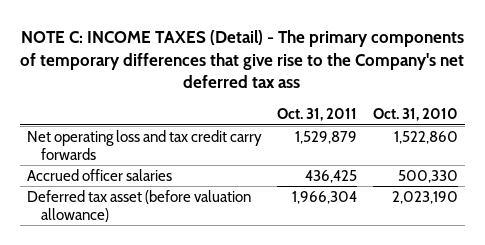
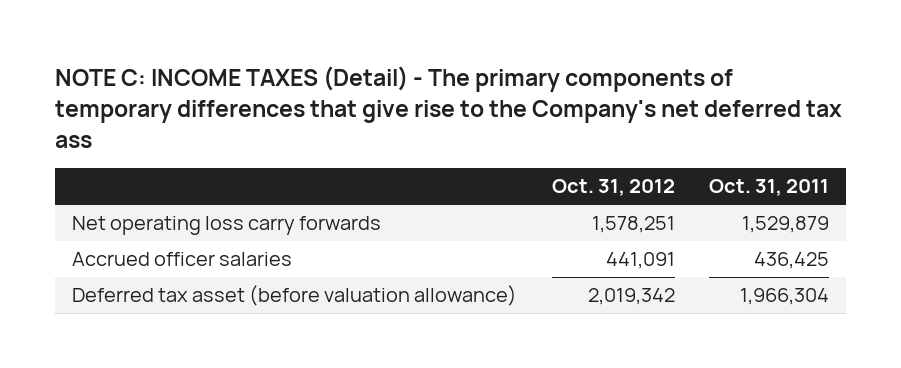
[372,108,458,122] Oct. 31, 2010 -> none
none -> [551,179,675,197] Oct. 31, 2012
[27,129,263,160] Net operating loss and tax credit carry forwards -> [72,216,382,236] Net operating loss carry forwards

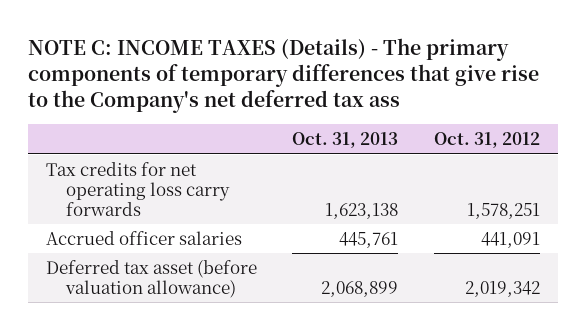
[54,65,842,149] NOTE C: INCOME TAXES (Detail) - The primary components of temporary differences that give rise to the Company's net deferred tax ass -> [28,37,540,114] NOTE C: INCOME TAXES (Details) - The primary components of temporary differences that give rise to the Company's net deferred tax ass
[709,179,830,197] Oct. 31, 2011 -> none
none -> [292,132,399,149] Oct. 31, 2013
[72,216,382,236] Net operating loss carry forwards -> [46,161,230,216] Tax credits for net operating loss carry forwards

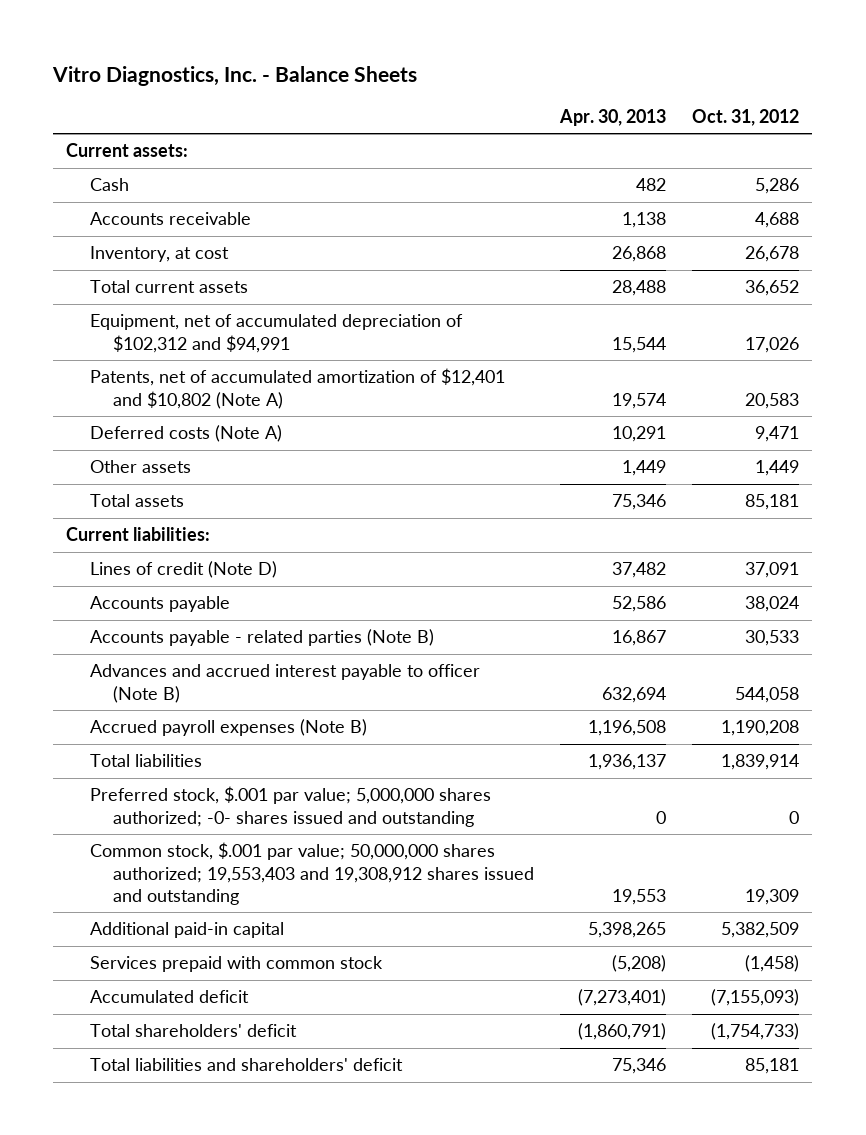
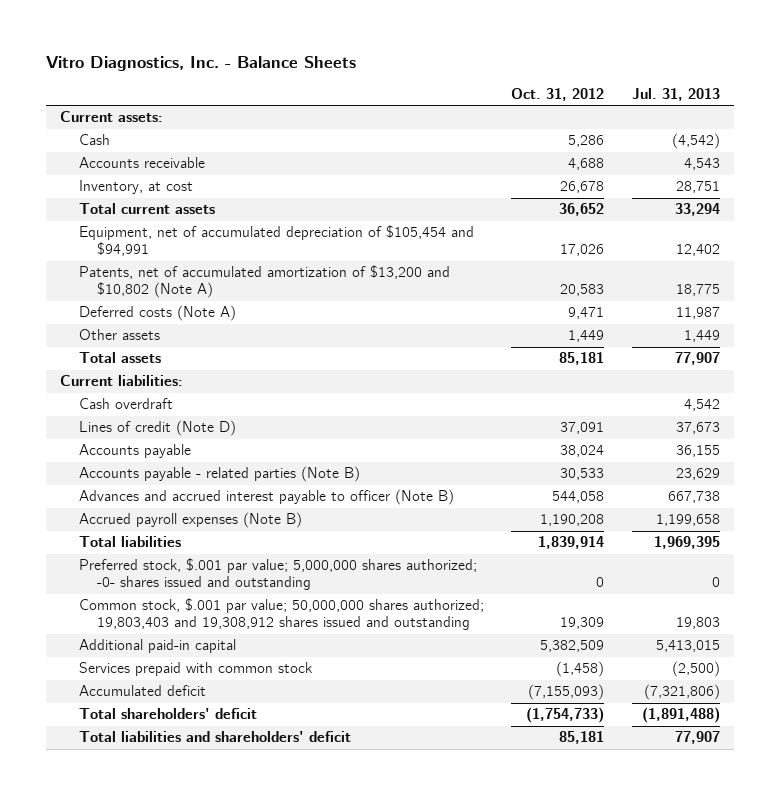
[559,109,667,127] Apr. 30, 2013 -> none
none -> [632,87,721,101] Jul. 31, 2013
[89,314,463,353] Equipment, net of accumulated depreciation of $102,312 and $94,991 -> [78,225,474,257] Equipment, net of accumulated depreciation of $105,454 and $94,991
[89,368,505,409] Patents, net of accumulated amortization of $12,401 and $10,802 (Note A) -> [78,265,450,299] Patents, net of accumulated amortization of $13,200 and $10,802 (Note A)
none -> [78,398,173,410] Cash overdraft
[89,842,534,906] Common stock, $.001 par value; 50,000,000 shares authorized; 19,553,403 and 19,308,912 shares issued and outstanding -> [78,598,484,631] Common stock, $.001 par value; 50,000,000 shares authorized; 19,803,403 and 19,308,912 shares issued and outstanding

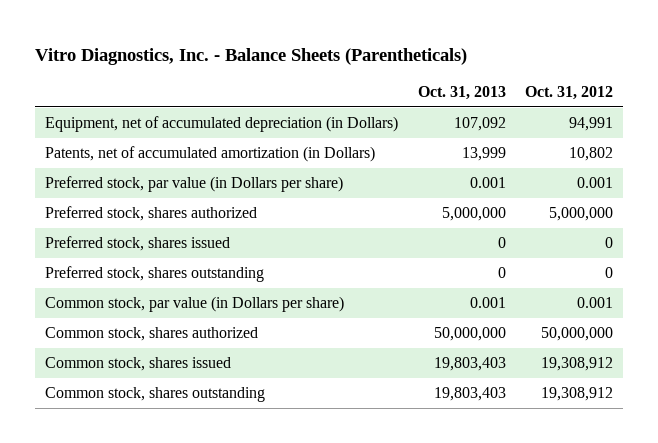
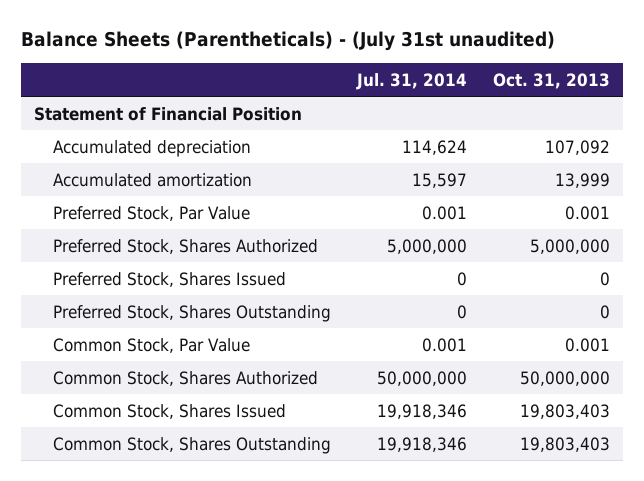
[35,47,468,65] Vitro Diagnostics, Inc. - Balance Sheets (Parentheticals) -> [20,31,555,52] Balance Sheets (Parentheticals) - (July 31st unaudited)
[524,85,613,100] Oct. 31, 2012 -> none
none -> [356,72,468,90] Jul. 31, 2014
none -> [33,106,302,121] Statement of Financial Position
[45,116,399,133] Equipment, net of accumulated depreciation (in Dollars) -> [53,139,252,157] Accumulated depreciation
[45,146,376,163] Patents, net of accumulated amortization (in Dollars) -> [53,172,253,187] Accumulated amortization
[45,176,344,193] Preferred stock, par value (in Dollars per share) -> [53,205,251,221] Preferred Stock, Par Value
[45,206,258,222] Preferred stock, shares authorized -> [53,238,319,254] Preferred Stock, Shares Authorized
[45,236,231,252] Preferred stock, shares issued -> [53,271,287,287] Preferred Stock, Shares Issued
[45,266,265,283] Preferred stock, shares outstanding -> [53,304,332,322] Preferred Stock, Shares Outstanding
[45,296,345,313] Common stock, par value (in Dollars per share) -> [53,337,251,353] Common Stock, Par Value
[45,327,259,342] Common stock, shares authorized -> [53,370,319,386] Common Stock, Shares Authorized
[45,357,232,372] Common stock, shares issued -> [53,403,287,419] Common Stock, Shares Issued
[45,387,266,403] Common stock, shares outstanding -> [53,436,332,454] Common Stock, Shares Outstanding

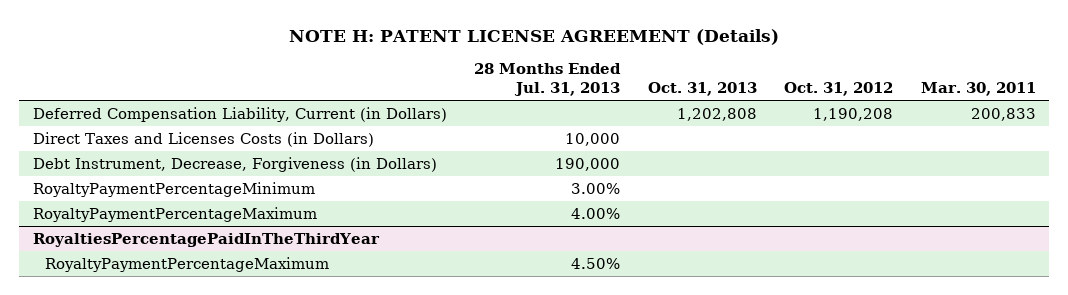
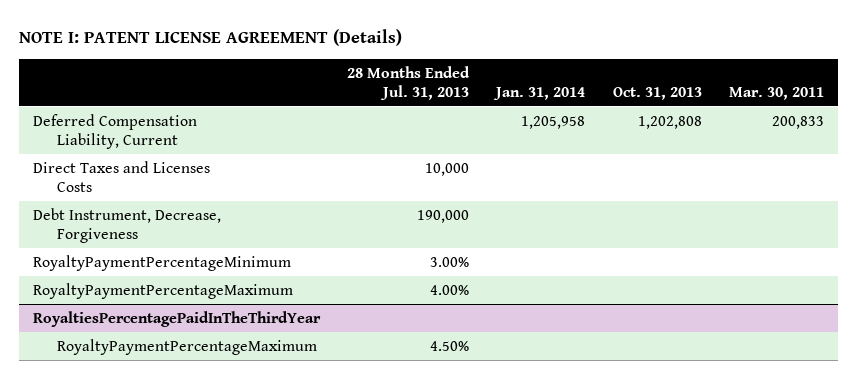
[289,28,780,45] NOTE H: PATENT LICENSE AGREEMENT (Details) -> [19,29,403,47] NOTE I: PATENT LICENSE AGREEMENT (Details)
[784,82,894,97] Oct. 31, 2012 -> none
none -> [493,86,586,100] Jan. 31, 2014
[32,106,447,122] Deferred Compensation Liability, Current (in Dollars) -> [32,113,197,149] Deferred Compensation Liability, Current
[32,131,374,147] Direct Taxes and Licenses Costs (in Dollars) -> [32,160,210,192] Direct Taxes and Licenses Costs
[32,156,437,172] Debt Instrument, Decrease, Forgiveness (in Dollars) -> [32,207,221,243] Debt Instrument, Decrease, Forgiveness

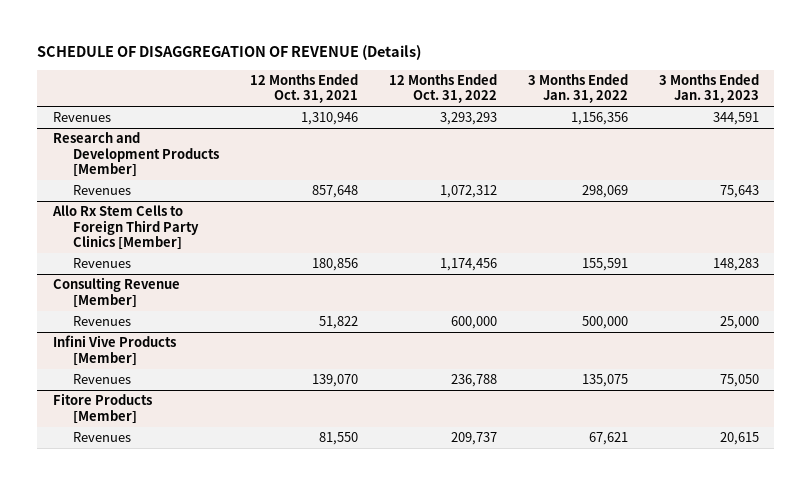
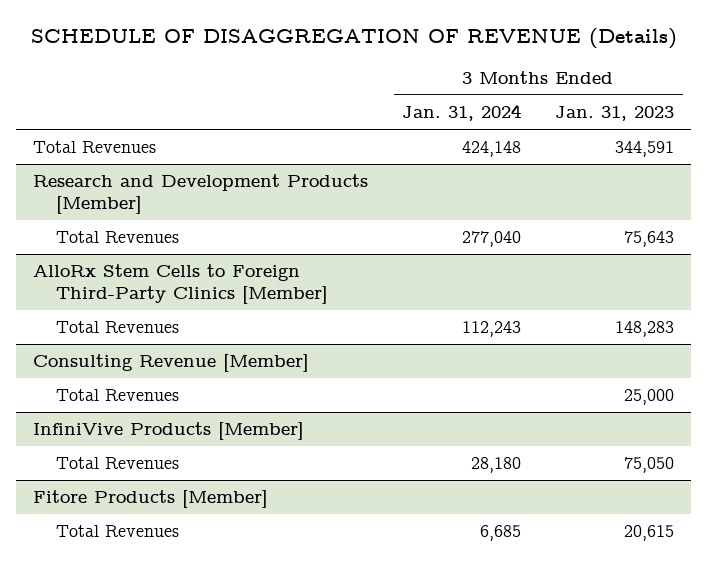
[249,73,358,104] 12 Months Ended Oct. 31, 2021 -> none
[388,73,497,104] 12 Months Ended Oct. 31, 2022 -> none
[527,73,628,104] 3 Months Ended Jan. 31, 2022 -> none
none -> [402,104,522,122] Jan. 31, 2024
[52,112,111,123] Revenues -> [33,141,157,154] Total Revenues
[72,185,131,196] Revenues -> [55,231,179,244] Total Revenues
[51,205,199,251] Allo Rx Stem Cells to Foreign Third Party Clinics [Member] -> [33,264,328,305] AlloRx Stem Cells to Foreign Third-Party Clinics [Member]
[72,258,131,269] Revenues -> [55,321,179,334] Total Revenues
[72,316,131,327] Revenues -> [55,389,179,402] Total Revenues
[52,335,176,366] Infini Vive Products [Member] -> [33,422,305,441] InfiniVive Products [Member]
[72,374,131,385] Revenues -> [55,457,179,470] Total Revenues
[72,432,131,443] Revenues -> [55,525,179,538] Total Revenues

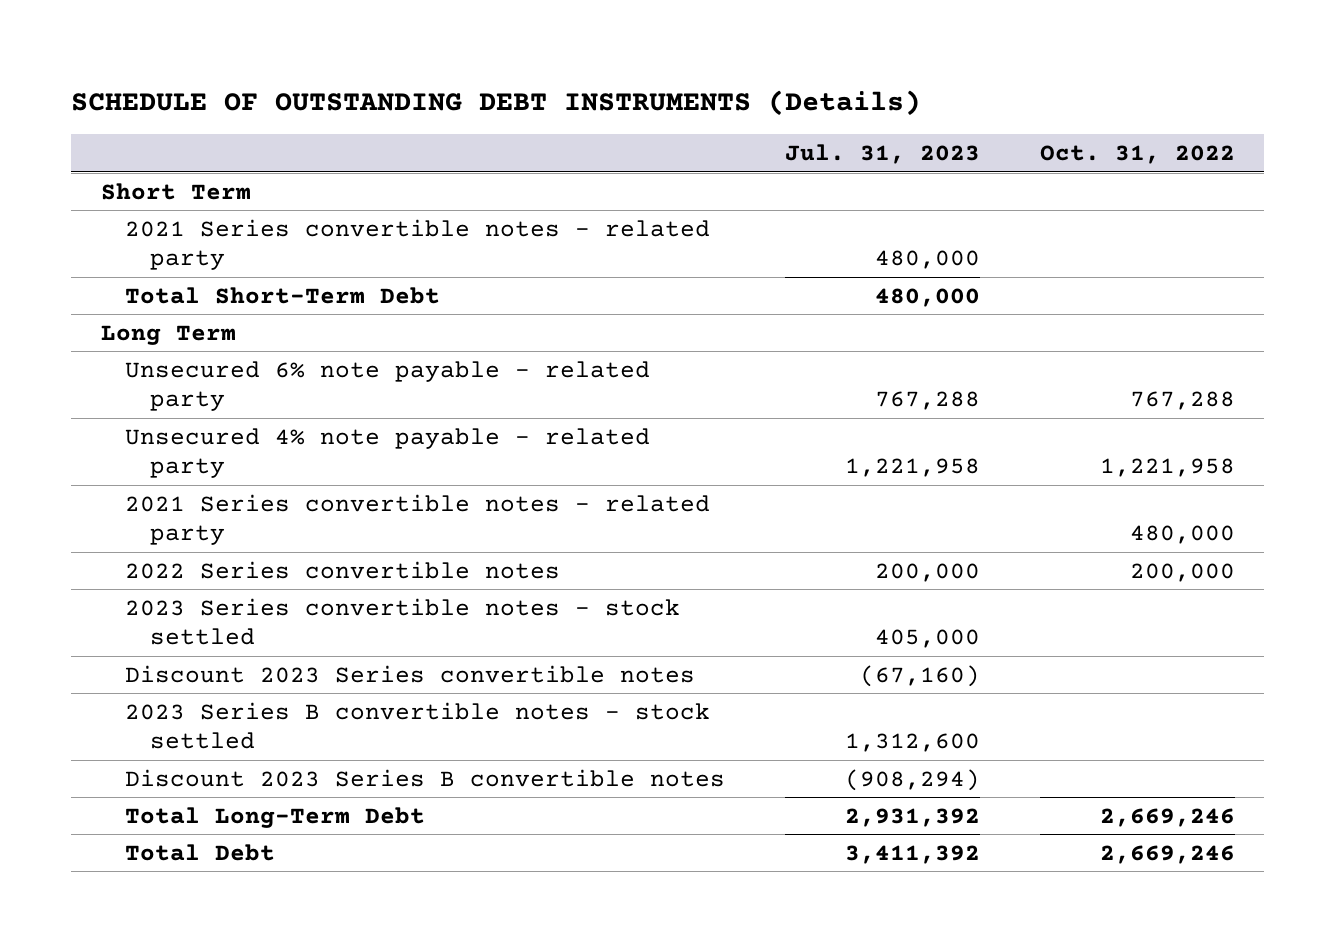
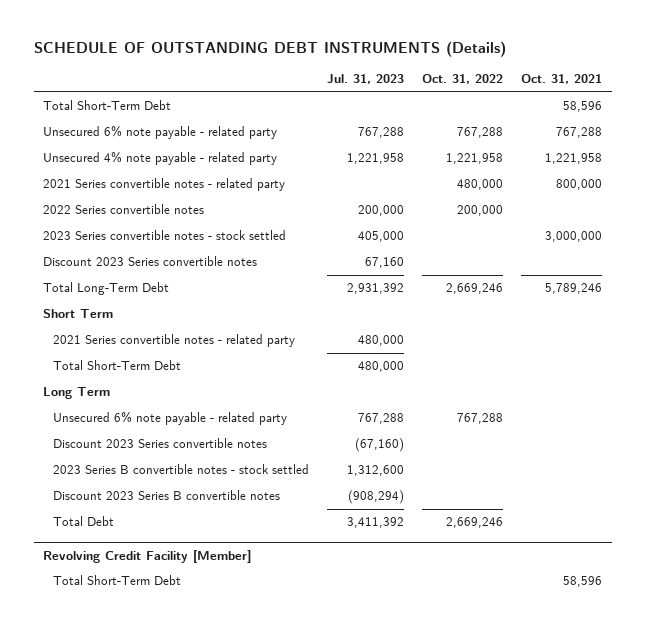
none -> [521,74,603,85] Oct. 31, 2021
none -> [42,100,171,111] Total Short-Term Debt
none -> [42,256,257,267] Discount 2023 Series convertible notes
[125,806,426,828] Total Long-Term Debt -> [42,282,169,296] Total Long-Term Debt
[101,182,252,200] Short Term -> [42,309,113,319] Short Term
[125,218,711,271] 2021 Series convertible notes - related party -> [53,334,296,348] 2021 Series convertible notes - related party
[125,286,441,304] Total Short-Term Debt -> [53,360,182,371] Total Short-Term Debt
[101,324,237,345] Long Term -> [42,387,110,400] Long Term
none -> [53,411,288,426] Unsecured 6% note payable - related party
none -> [42,549,251,563] Revolving Credit Facility [Member]
none -> [53,575,182,586] Total Short-Term Debt

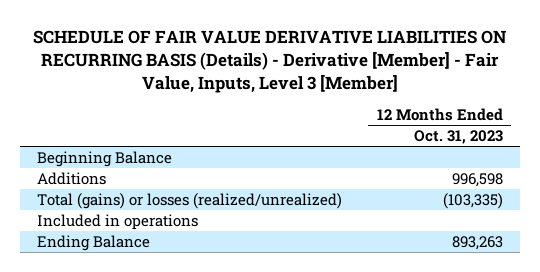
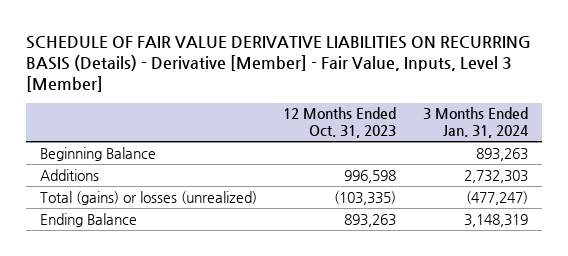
none -> [423,107,530,139] 3 Months Ended Jan. 31, 2024
[37,213,199,230] Included in operations -> none
[37,192,343,209] Total (gains) or losses (realized/unrealized) -> [39,190,257,205] Total (gains) or losses (unrealized)

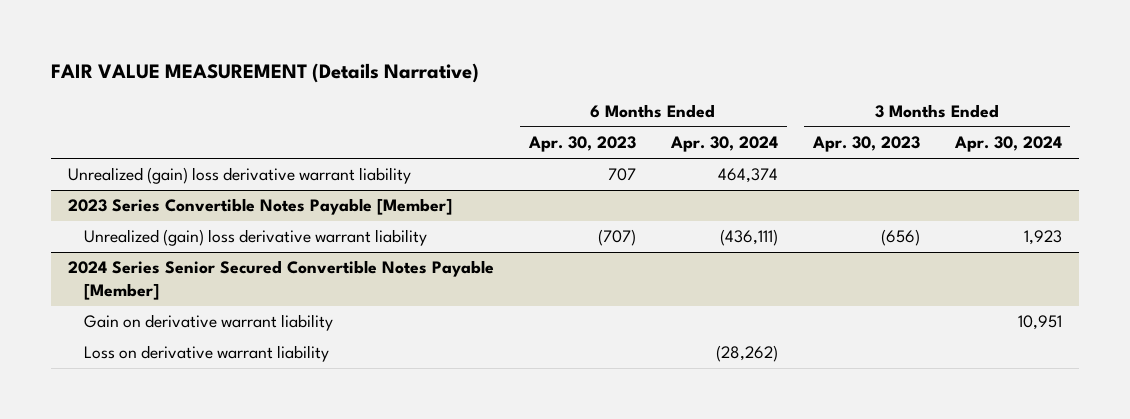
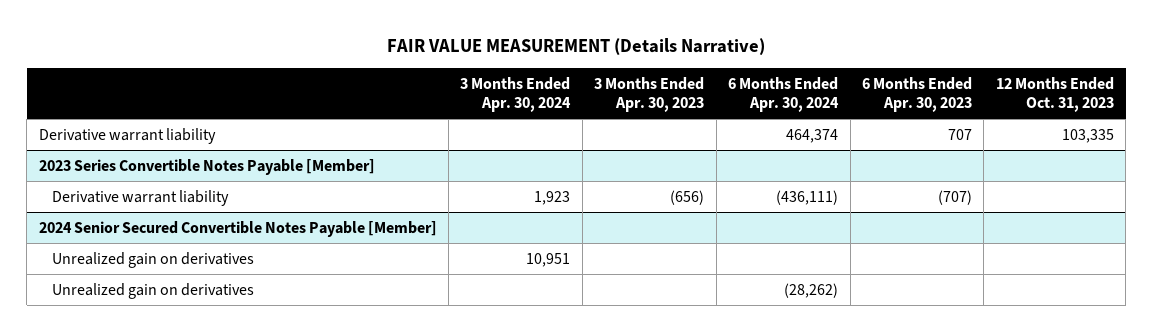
none -> [995,76,1114,112] 12 Months Ended Oct. 31, 2023
[68,167,412,185] Unrealized (gain) loss derivative warrant liability -> [38,127,216,144] Derivative warrant liability
[84,229,428,247] Unrealized (gain) loss derivative warrant liability -> [52,189,230,206] Derivative warrant liability
[68,260,495,301] 2024 Series Senior Secured Convertible Notes Payable [Member] -> [38,220,437,237] 2024 Senior Secured Convertible Notes Payable [Member]
[84,314,334,332] Gain on derivative warrant liability -> [52,251,255,268] Unrealized gain on derivatives
[84,345,330,363] Loss on derivative warrant liability -> [52,282,255,299] Unrealized gain on derivatives

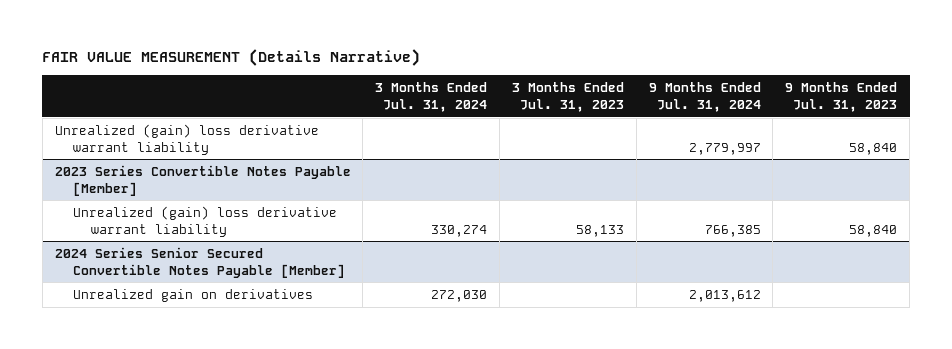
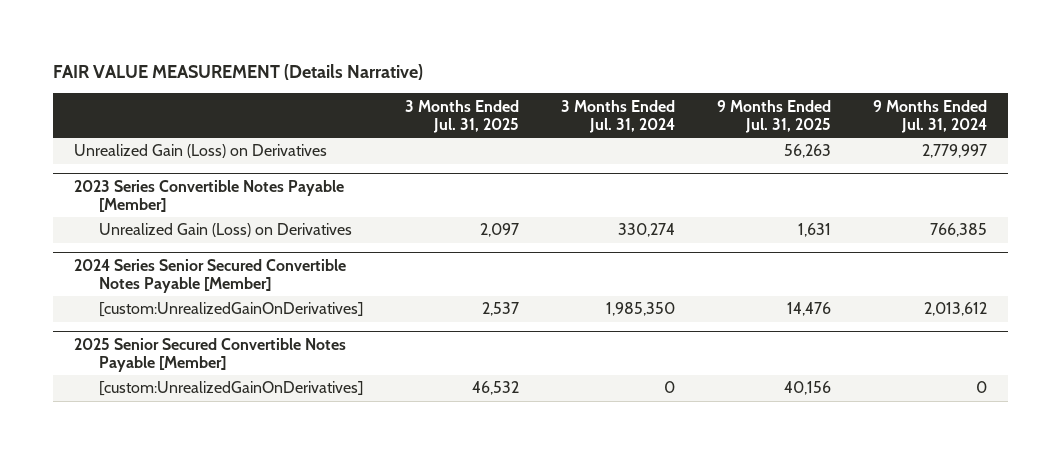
[511,82,624,112] 3 Months Ended Jul. 31, 2023 -> none
[785,82,898,112] 9 Months Ended Jul. 31, 2023 -> none
none -> [404,99,519,134] 3 Months Ended Jul. 31, 2025
none -> [716,99,831,134] 9 Months Ended Jul. 31, 2025
[54,124,319,155] Unrealized (gain) loss derivative warrant liability -> [74,144,328,159] Unrealized Gain (Loss) on Derivatives
[72,206,337,237] Unrealized (gain) loss derivative warrant liability -> [99,223,353,238] Unrealized Gain (Loss) on Derivatives
[72,289,313,303] Unrealized gain on derivatives -> none
none -> [99,302,364,318] [custom:UnrealizedGainOnDerivatives]
none -> [74,337,347,372] 2025 Senior Secured Convertible Notes Payable [Member]
none -> [99,381,364,397] [custom:UnrealizedGainOnDerivatives]

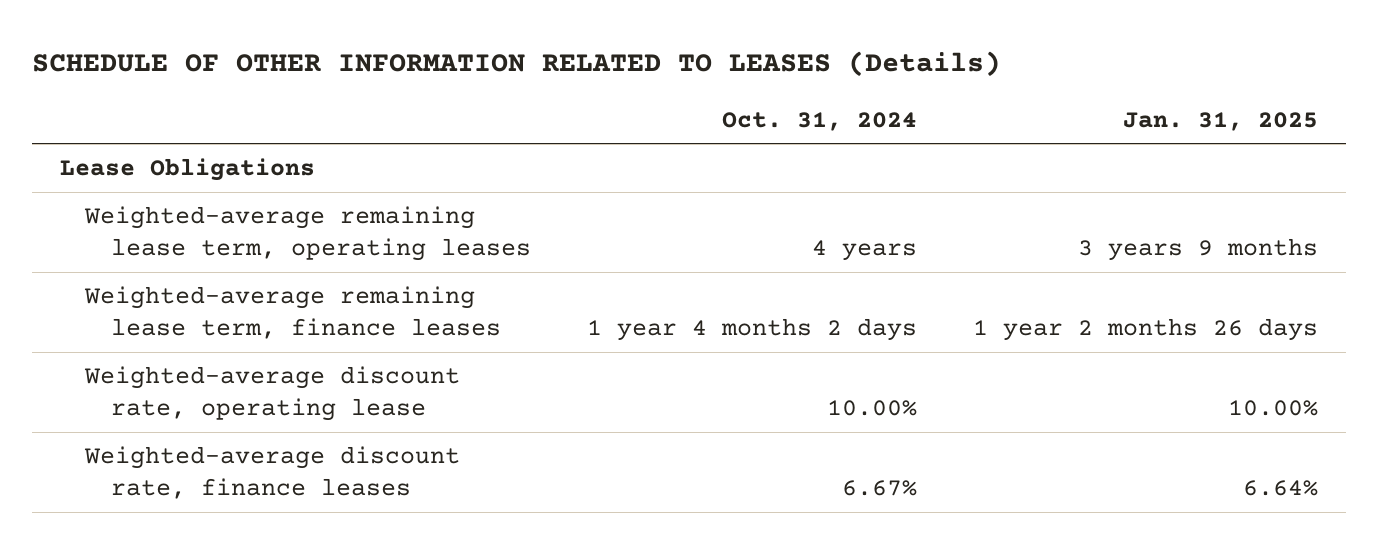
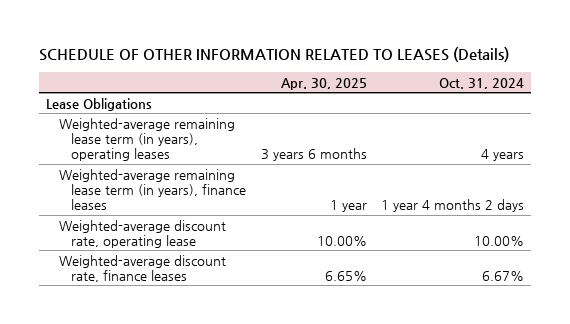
[1122,111,1318,131] Jan. 31, 2025 -> none
none -> [280,77,367,90] Apr. 30, 2025
[84,206,531,262] Weighted-average remaining lease term, operating leases -> [58,117,235,162] Weighted-average remaining lease term (in years), operating leases
[84,286,501,340] Weighted-average remaining lease term, finance leases -> [58,168,246,211] Weighted-average remaining lease term (in years), finance leases

